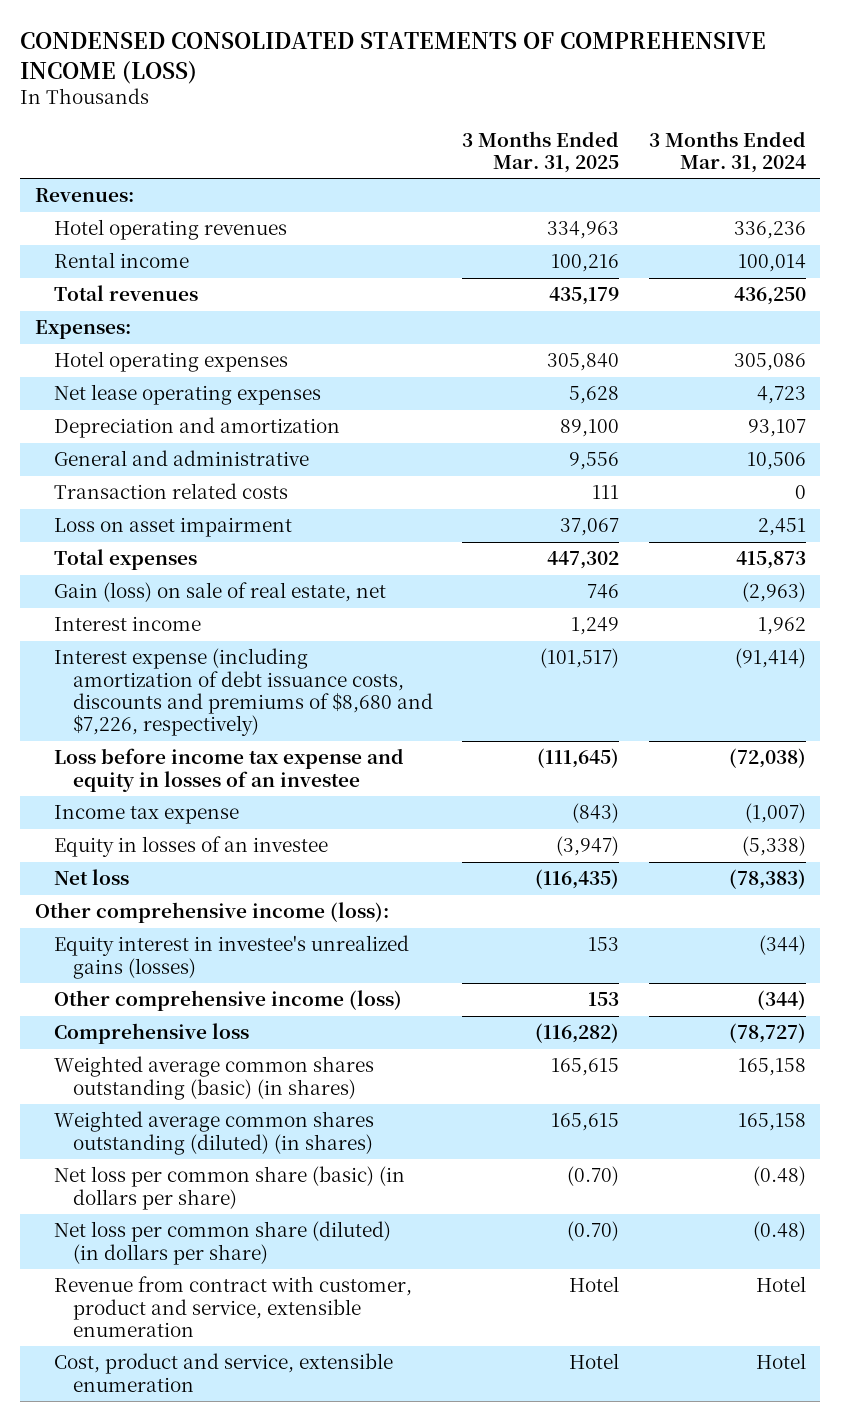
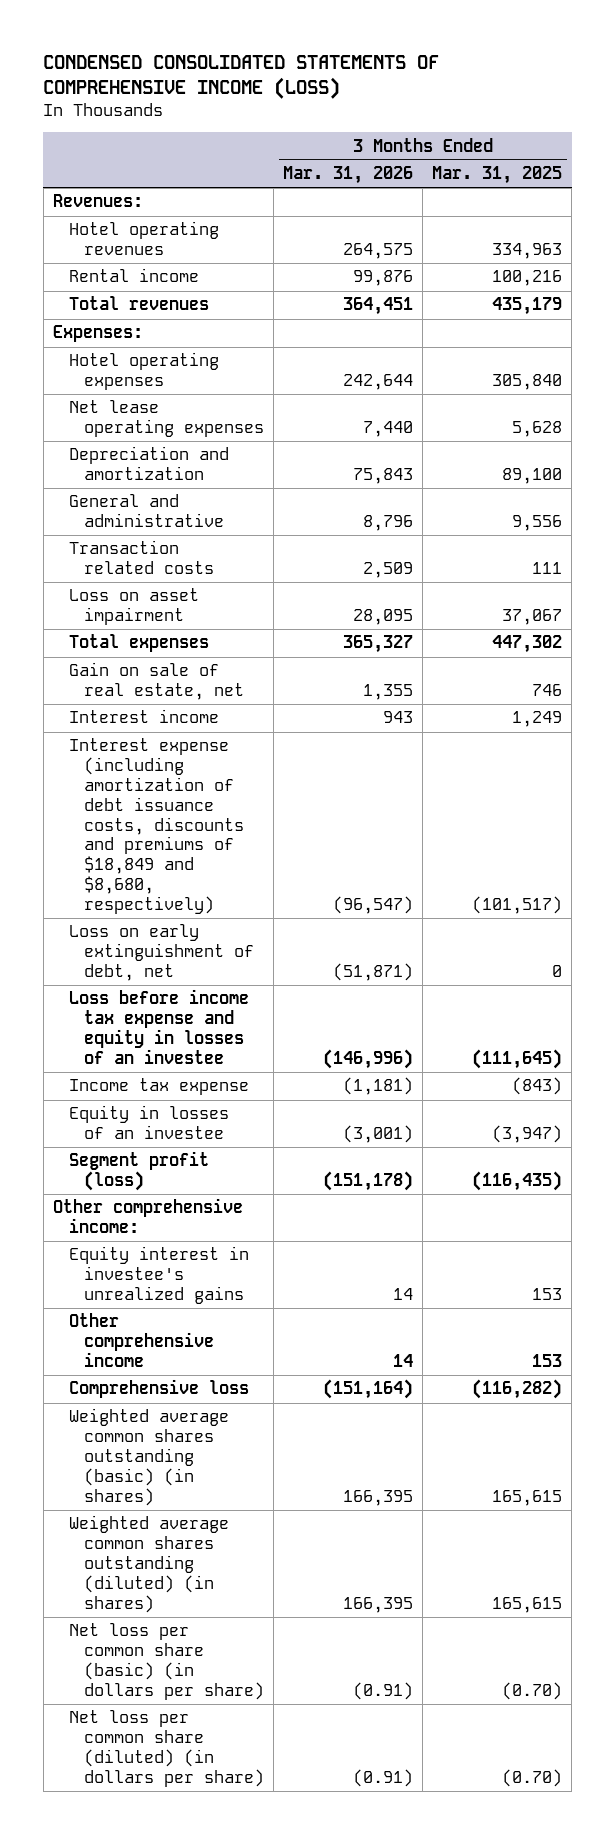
[648,130,806,173] 3 Months Ended Mar. 31, 2024 -> none
none -> [283,166,414,185] Mar. 31, 2026
[53,582,386,603] Gain (loss) on sale of real estate, net -> [68,662,245,701] Gain on sale of real estate, net
[53,648,434,737] Interest expense (including amortization of debt issuance costs, discounts and premiums of $8,680 and $7,226, respectively) -> [68,738,245,914] Interest expense (including amortization of debt issuance costs, discounts and premiums of $18,849 and $8,680, respectively)
none -> [68,924,255,982] Loss on early extinguishment of debt, net
[53,869,129,886] Net loss -> [68,1151,209,1192] Segment profit (loss)
[34,902,389,924] Other comprehensive income (loss): -> [52,1198,243,1234] Other comprehensive income:
[53,935,409,979] Equity interest in investee's unrealized gains (losses) -> [68,1246,249,1305] Equity interest in investee's unrealized gains
[53,990,402,1012] Other comprehensive income (loss) -> [68,1313,215,1368] Other comprehensive income
[53,1276,412,1337] Revenue from contract with customer, product and service, extensible enumeration -> none
[53,1353,393,1392] Cost, product and service, extensible enumeration -> none

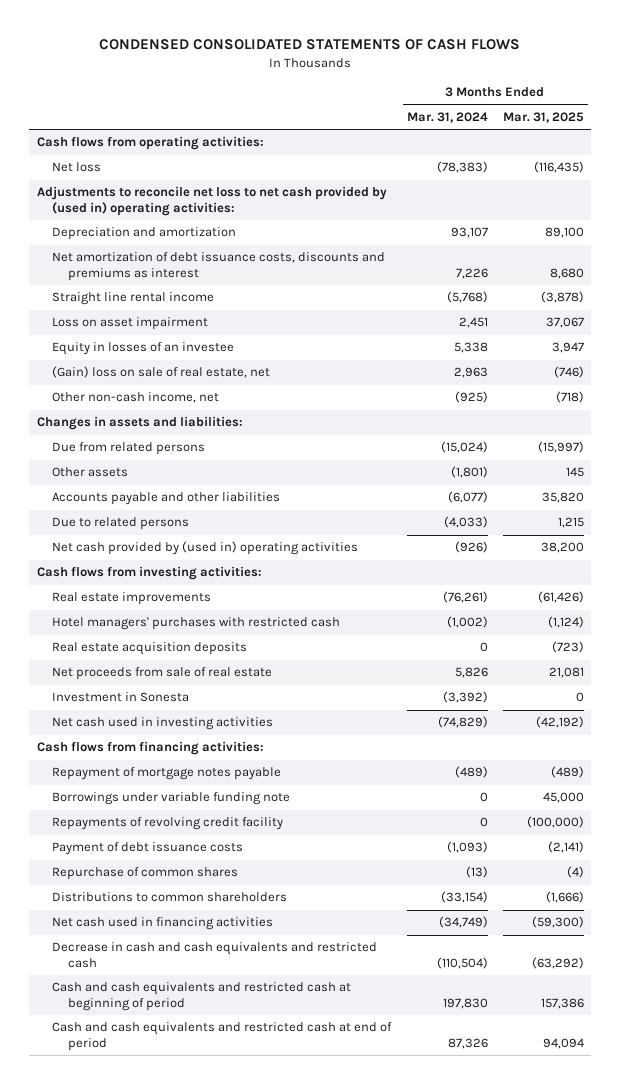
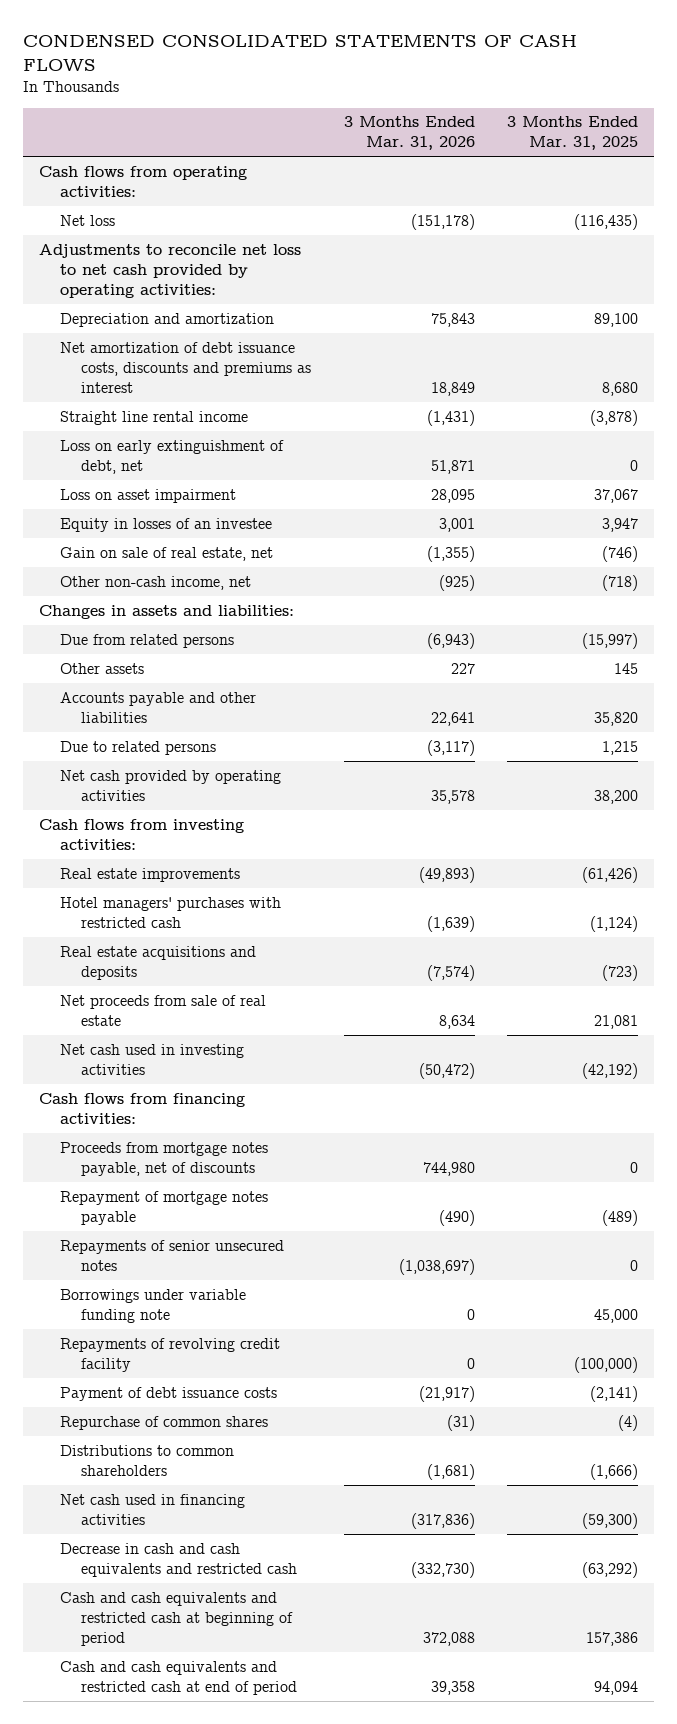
[406,112,488,124] Mar. 31, 2024 -> none
none -> [343,116,475,151] 3 Months Ended Mar. 31, 2026
[36,186,387,216] Adjustments to reconcile net loss to net cash provided by (used in) operating activities: -> [39,243,302,298] Adjustments to reconcile net loss to net cash provided by operating activities:
none -> [60,439,285,474] Loss on early extinguishment of debt, net
[52,366,271,379] (Gain) loss on sale of real estate, net -> [60,546,274,561] Gain on sale of real estate, net
[52,541,359,556] Net cash provided by (used in) operating activities -> [60,769,282,801] Net cash provided by operating activities
[52,642,248,656] Real estate acquisition deposits -> [60,945,257,980] Real estate acquisitions and deposits
[52,692,190,703] Investment in Sonesta -> none
none -> [60,1141,269,1176] Proceeds from mortgage notes payable, net of discounts
none -> [60,1239,285,1271] Repayments of senior unsecured notes

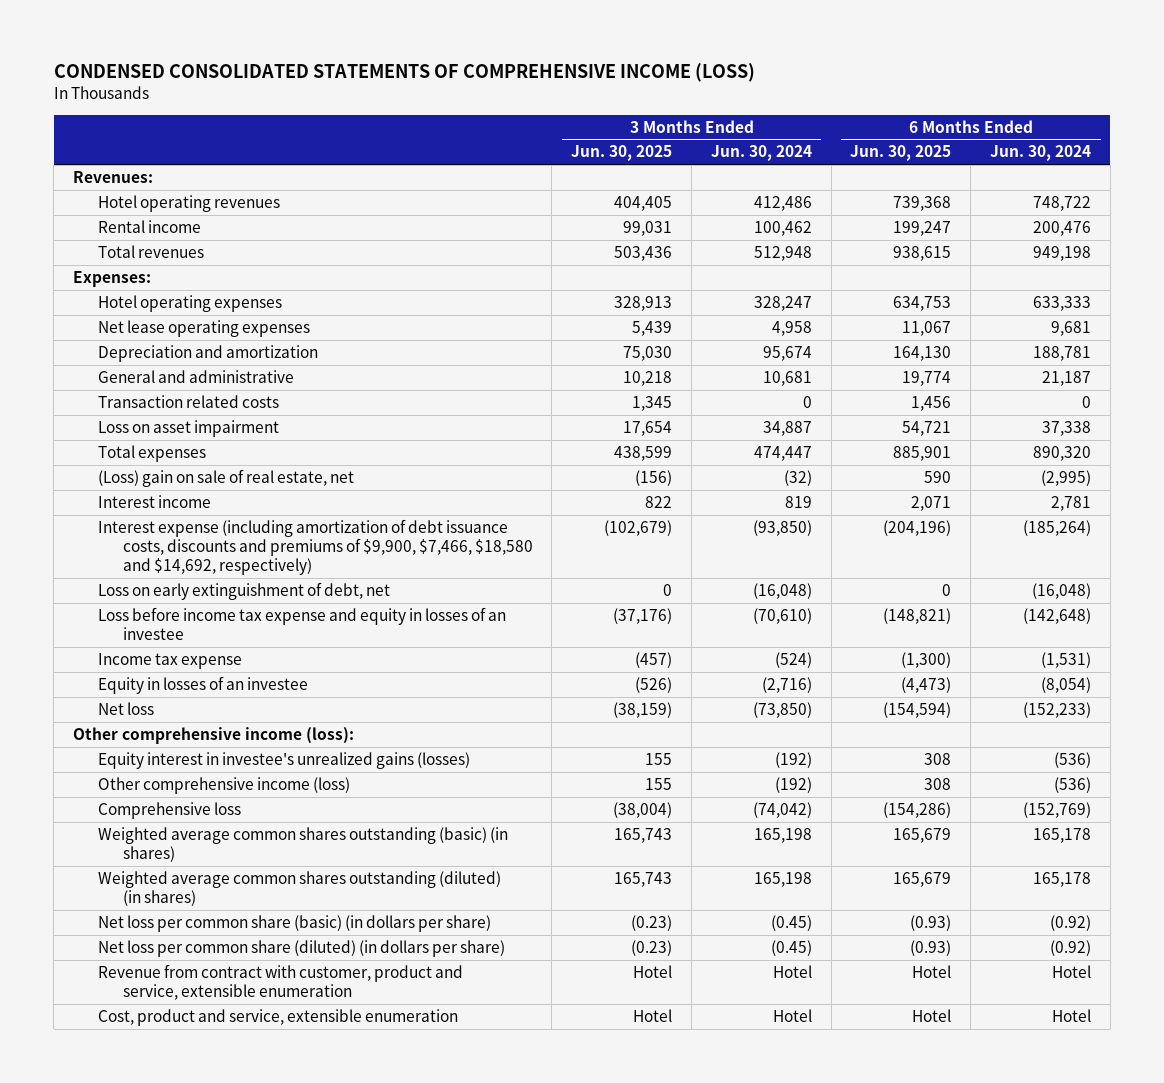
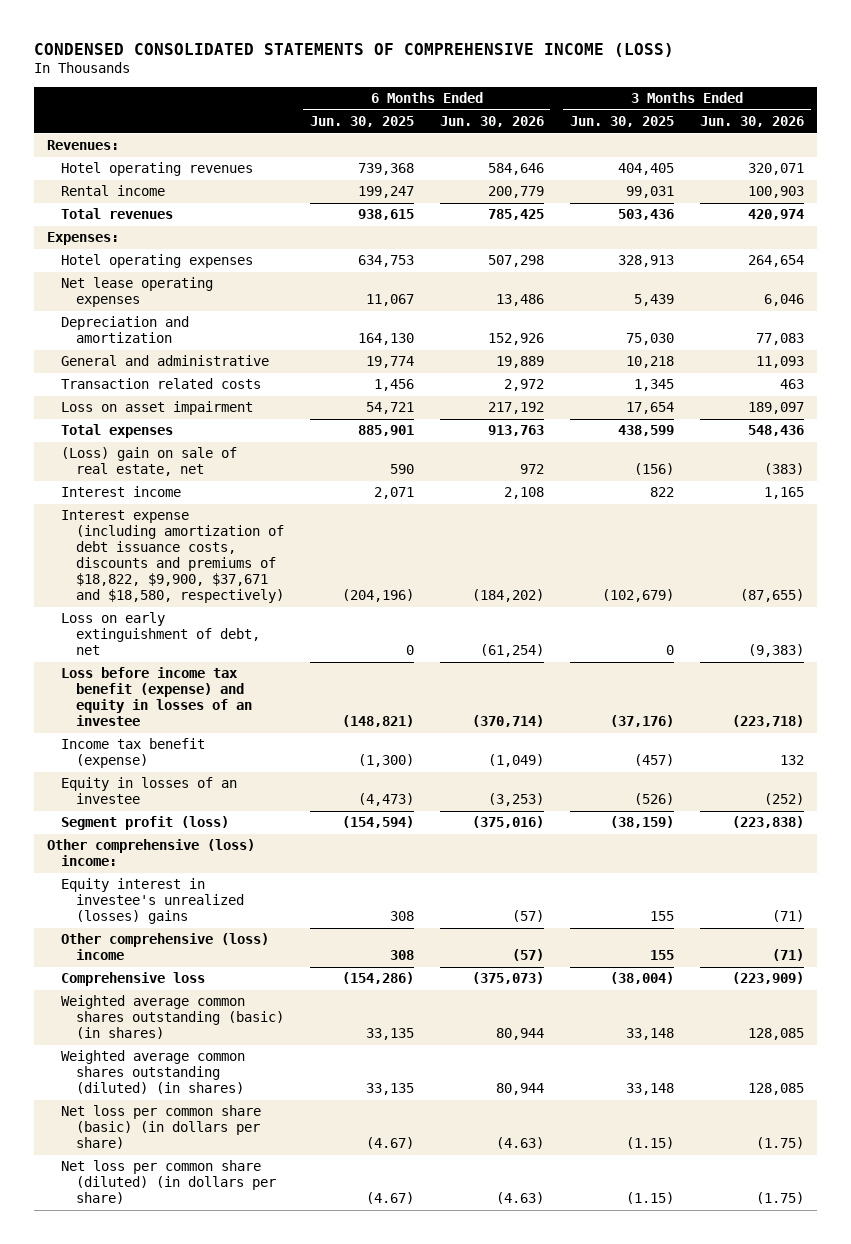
[710,145,812,162] Jun. 30, 2024 -> none
[990,145,1092,162] Jun. 30, 2024 -> none
none -> [439,116,544,128] Jun. 30, 2026
none -> [699,116,804,128] Jun. 30, 2026
[97,519,533,576] Interest expense (including amortization of debt issuance costs, discounts and premiums of $9,900, $7,466, $18,580 and $14,692, respectively) -> [61,510,284,604] Interest expense (including amortization of debt issuance costs, discounts and premiums of $18,822, $9,900, $37,671 and $18,580, respectively)
[97,607,506,641] Loss before income tax expense and equity in losses of an investee -> [61,667,252,727] Loss before income tax benefit (expense) and equity in losses of an investee
[97,653,242,670] Income tax expense -> [61,738,206,769] Income tax benefit (expense)
[97,702,154,716] Net loss -> [61,816,230,831] Segment profit (loss)
[72,727,354,745] Other comprehensive income (loss): -> [46,839,255,867] Other comprehensive (loss) income:
[97,752,470,770] Equity interest in investee's unrealized gains (losses) -> [61,878,244,925] Equity interest in investee's unrealized (losses) gains
[97,777,350,795] Other comprehensive income (loss) -> [61,933,270,961] Other comprehensive (loss) income
[97,964,463,1001] Revenue from contract with customer, product and service, extensible enumeration -> none
[97,1009,458,1027] Cost, product and service, extensible enumeration -> none
[614,828,673,844] 165,743 -> [625,1028,674,1041] 33,148
[893,828,952,844] 165,679 -> [365,1028,414,1041] 33,135
[614,872,673,888] 165,743 -> [625,1083,674,1096] 33,148
[893,872,952,888] 165,679 -> [365,1083,414,1096] 33,135
[631,915,673,932] (0.23) -> [625,1137,674,1150] (1.15)
[910,915,952,932] (0.93) -> [365,1137,414,1150] (4.67)
[631,940,673,957] (0.23) -> [625,1192,674,1205] (1.15)
[910,940,952,957] (0.93) -> [365,1192,414,1205] (4.67)

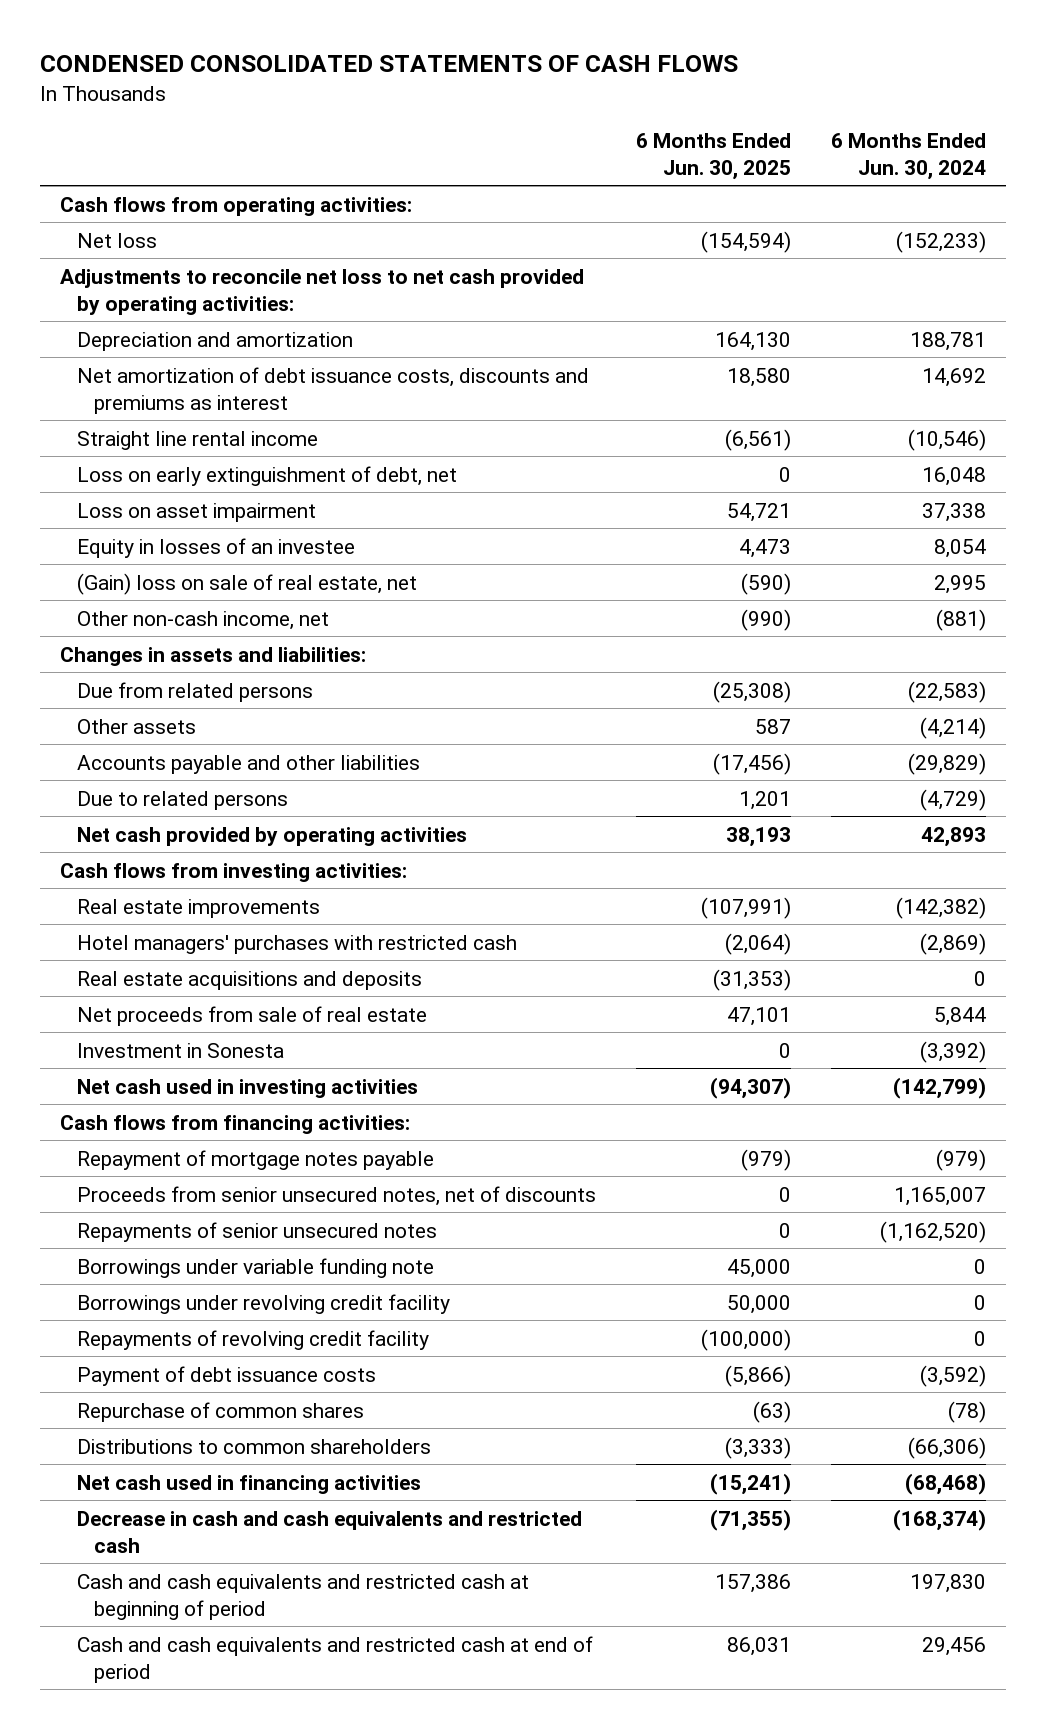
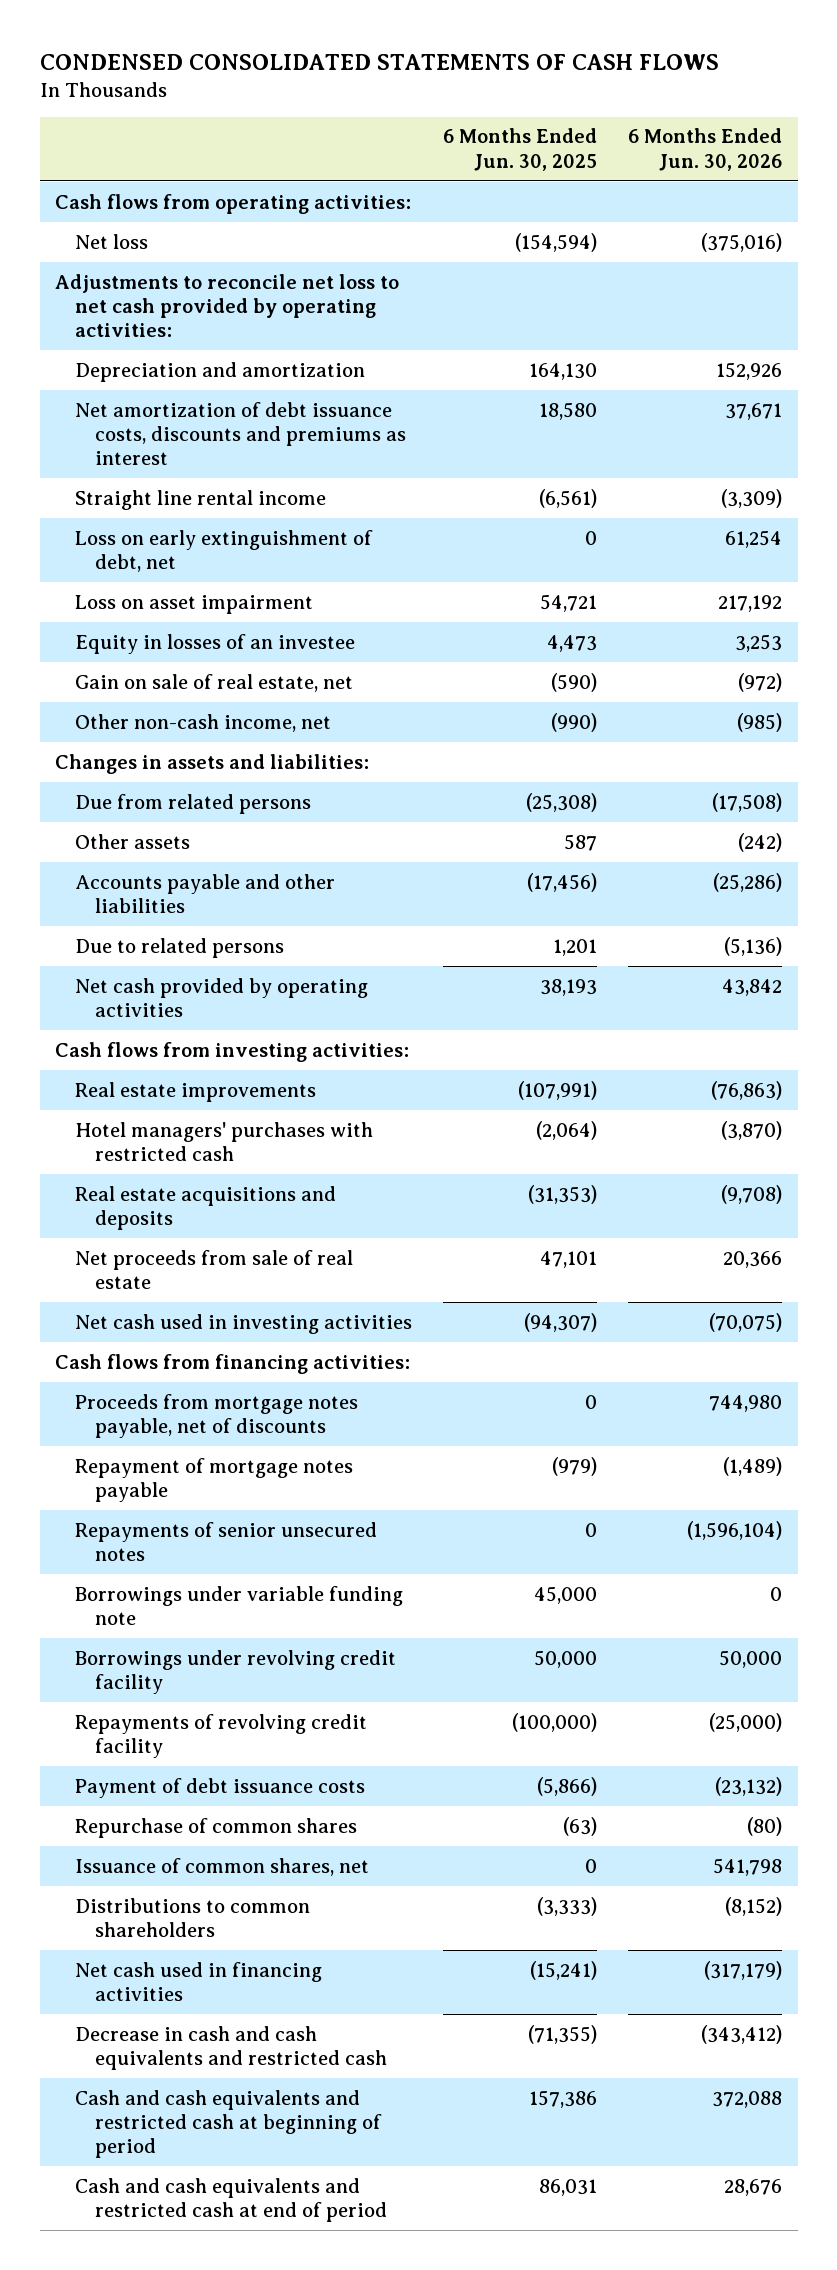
[830,132,986,180] 6 Months Ended Jun. 30, 2024 -> none
none -> [628,128,783,171] 6 Months Ended Jun. 30, 2026
[76,572,417,595] (Gain) loss on sale of real estate, net -> [75,673,354,692] Gain on sale of real estate, net
[76,1042,284,1058] Investment in Sonesta -> none
none -> [75,1393,359,1438] Proceeds from mortgage notes payable, net of discounts
[76,1185,596,1206] Proceeds from senior unsecured notes, net of discounts -> none
none -> [75,1857,370,1876] Issuance of common shares, net

